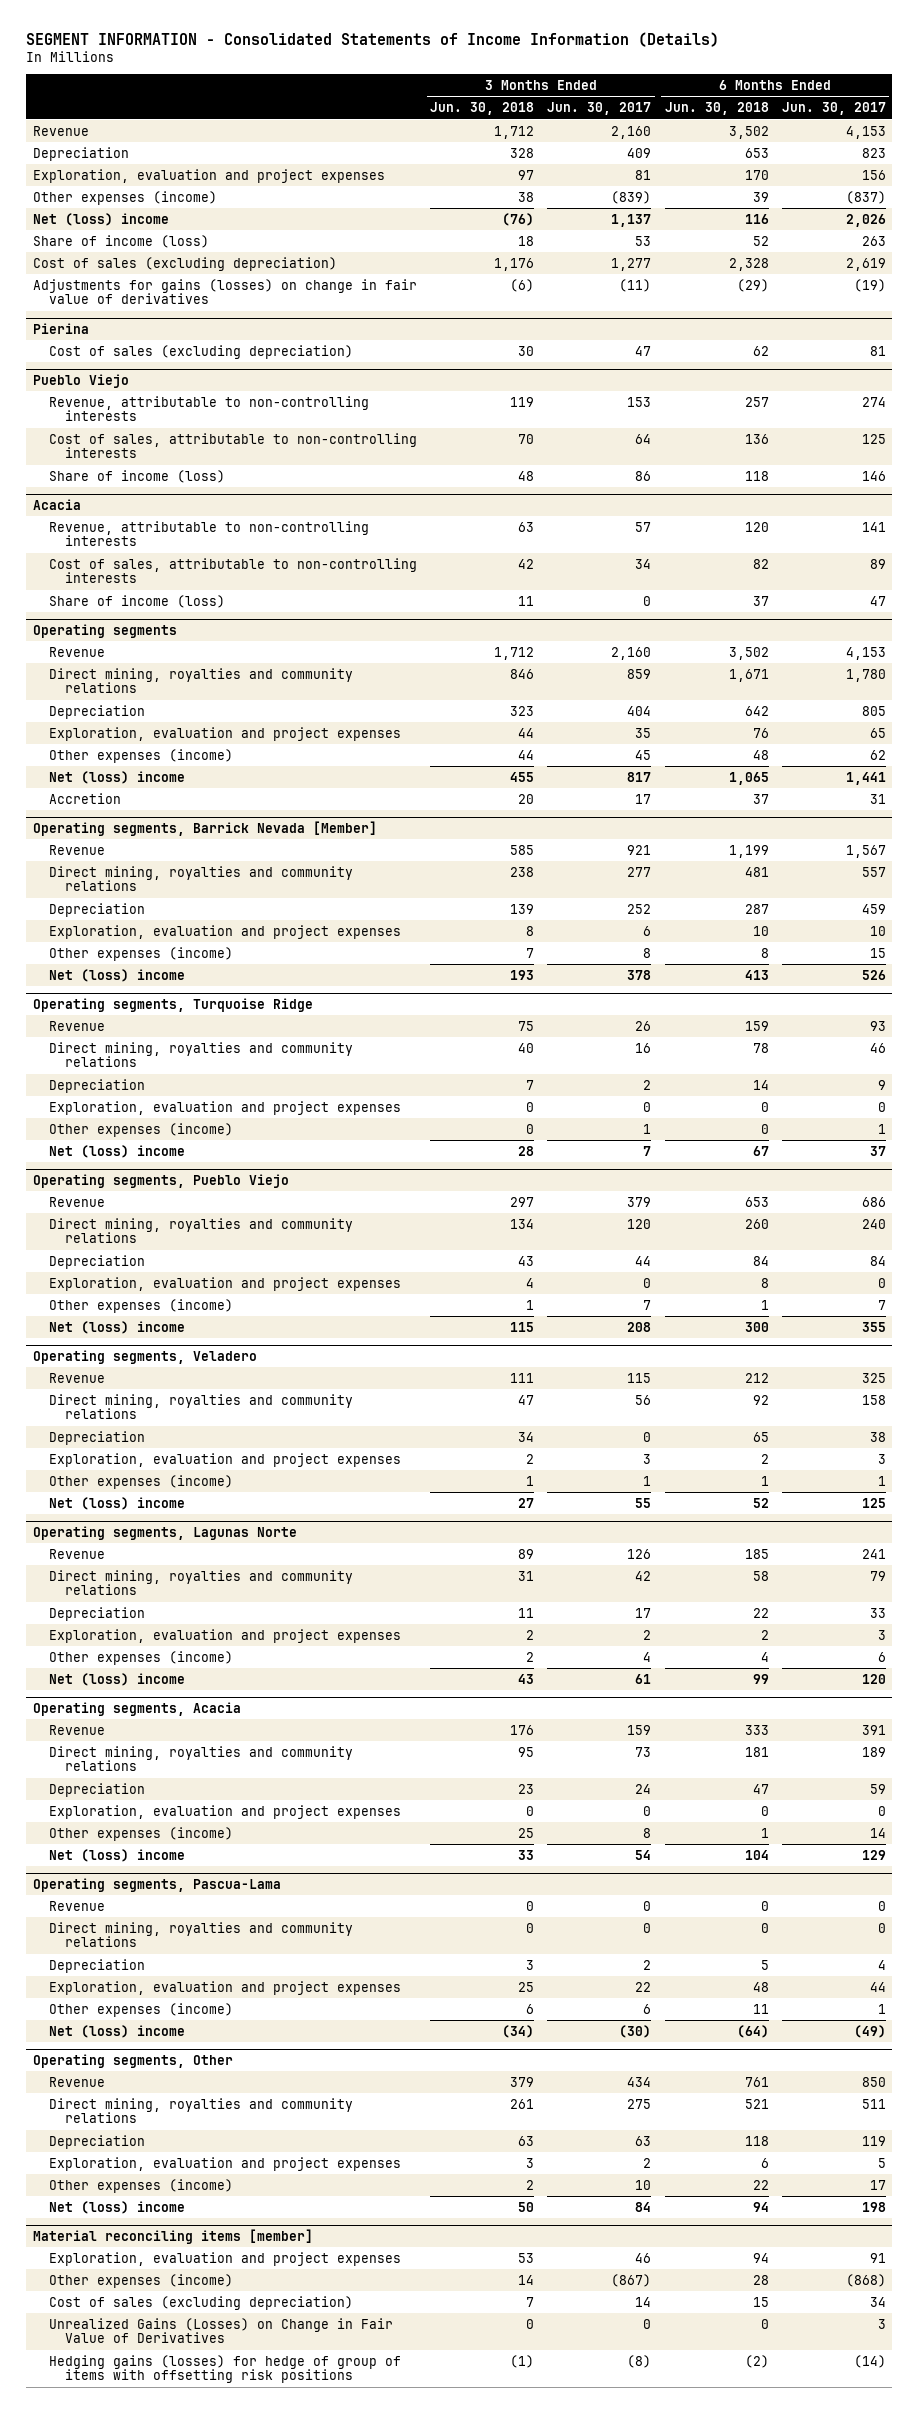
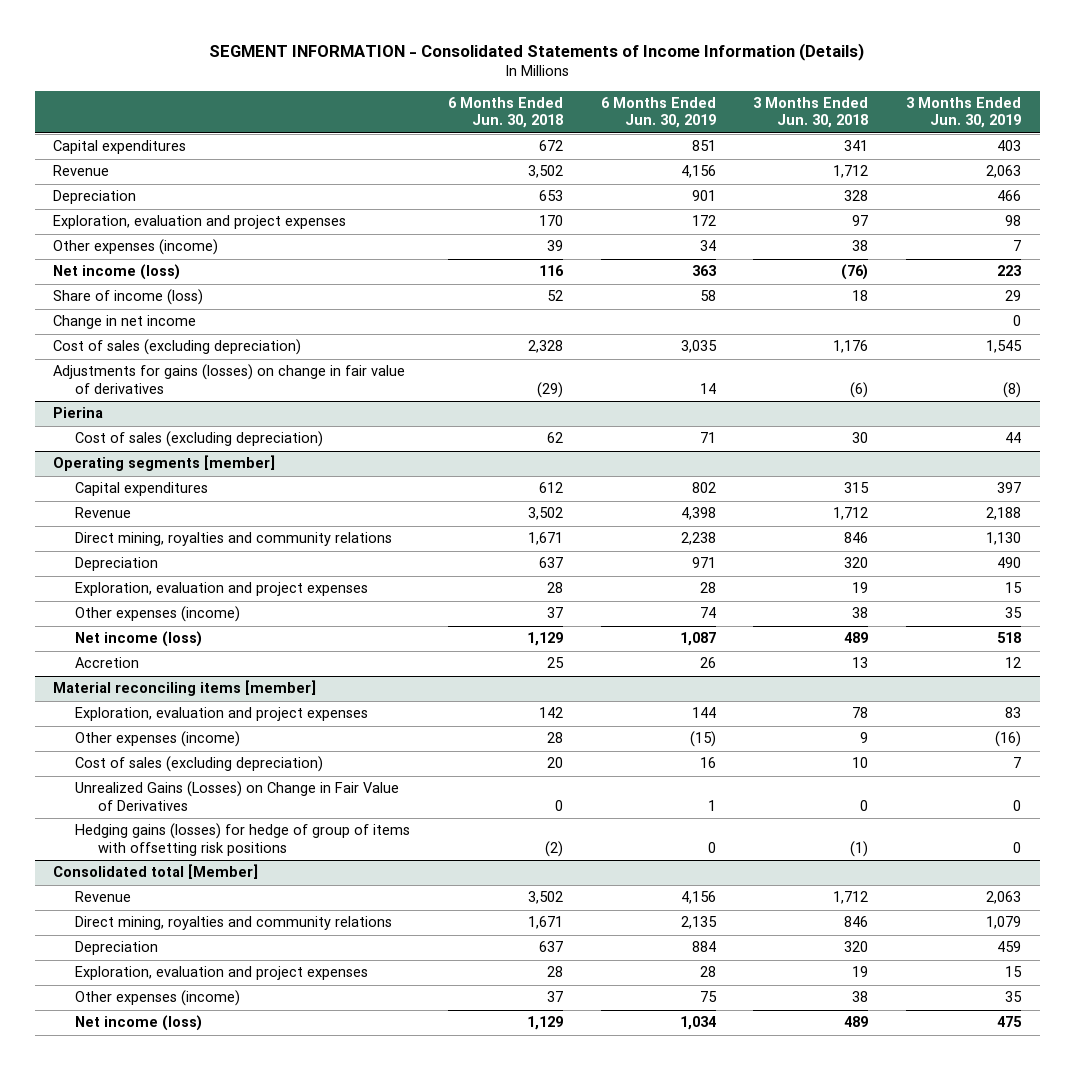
[547,102,652,116] Jun. 30, 2017 -> none
[781,102,886,116] Jun. 30, 2017 -> none
none -> [600,97,716,129] 6 Months Ended Jun. 30, 2019
none -> [905,97,1021,129] 3 Months Ended Jun. 30, 2019
none -> [53,140,187,155] Capital expenditures
[32,212,169,226] Net (loss) income -> [53,264,181,281] Net income (loss)
none -> [53,315,197,330] Change in net income
[32,373,129,388] Pueblo Viejo -> none
[49,395,370,422] Revenue, attributable to non-controlling interests -> none
[49,432,418,459] Cost of sales, attributable to non-controlling interests -> none
[49,469,226,483] Share of income (loss) -> none
[32,498,81,510] Acacia -> none
[49,520,370,547] Revenue, attributable to non-controlling interests -> none
[49,557,418,584] Cost of sales, attributable to non-controlling interests -> none
[49,594,226,608] Share of income (loss) -> none
[32,623,177,638] Operating segments -> [53,455,276,472] Operating segments [member]
none -> [75,482,209,497] Capital expenditures
[32,820,377,836] Operating segments, Barrick Nevada [Member] -> none
[49,844,106,855] Revenue -> none
[49,865,354,892] Direct mining, royalties and community relations -> none
[49,902,146,917] Depreciation -> none
[49,924,402,939] Exploration, evaluation and project expenses -> none
[49,946,234,961] Other expenses (income) -> none
[49,968,186,982] Net (loss) income -> none
[32,997,313,1012] Operating segments, Turquoise Ridge -> none
[49,1020,106,1031] Revenue -> none
[49,1041,354,1068] Direct mining, royalties and community relations -> none
[49,1078,146,1093] Depreciation -> none
[49,1100,402,1115] Exploration, evaluation and project expenses -> none
[49,1122,234,1137] Other expenses (income) -> none
[49,1144,186,1158] Net (loss) income -> none
[32,1173,289,1188] Operating segments, Pueblo Viejo -> none
[49,1196,106,1207] Revenue -> none
[49,1217,354,1244] Direct mining, royalties and community relations -> none
[49,1254,146,1269] Depreciation -> none
[49,1276,402,1291] Exploration, evaluation and project expenses -> none
[49,1298,234,1313] Other expenses (income) -> none
[49,1320,186,1334] Net (loss) income -> none
[32,1349,257,1364] Operating segments, Veladero -> none
[49,1372,106,1383] Revenue -> none
[49,1393,354,1420] Direct mining, royalties and community relations -> none
[49,1430,146,1445] Depreciation -> none
[49,1452,402,1467] Exploration, evaluation and project expenses -> none
[49,1474,234,1489] Other expenses (income) -> none
[49,1496,186,1510] Net (loss) income -> none
[32,1525,297,1540] Operating segments, Lagunas Norte -> none
[49,1548,106,1559] Revenue -> none
[49,1569,354,1596] Direct mining, royalties and community relations -> none
[49,1606,146,1621] Depreciation -> none
[49,1628,402,1643] Exploration, evaluation and project expenses -> none
[49,1650,234,1665] Other expenses (income) -> none
[49,1672,186,1686] Net (loss) income -> none
[32,1701,241,1716] Operating segments, Acacia -> none
[49,1724,106,1735] Revenue -> none
[49,1745,354,1772] Direct mining, royalties and community relations -> none
[49,1782,146,1797] Depreciation -> none
[49,1804,402,1819] Exploration, evaluation and project expenses -> none
[49,1826,234,1841] Other expenses (income) -> none
[49,1848,186,1862] Net (loss) income -> none
[32,1877,281,1892] Operating segments, Pascua-Lama -> none
[49,1900,106,1911] Revenue -> none
[49,1921,354,1948] Direct mining, royalties and community relations -> none
[49,1958,146,1973] Depreciation -> none
[49,1980,402,1995] Exploration, evaluation and project expenses -> none
[49,2002,234,2017] Other expenses (income) -> none
[49,2024,186,2038] Net (loss) income -> none
[32,2053,233,2068] Operating segments, Other -> none
[49,2076,106,2087] Revenue -> none
[49,2097,354,2124] Direct mining, royalties and community relations -> none
[49,2134,146,2149] Depreciation -> none
[49,2156,402,2171] Exploration, evaluation and project expenses -> none
[49,2178,234,2193] Other expenses (income) -> none
[49,2200,186,2214] Net (loss) income -> none
[510,705,535,716] 323 -> [844,557,869,569] 320
[744,705,769,716] 642 -> [539,557,564,569] 637
[518,727,535,738] 44 -> [852,582,869,594] 19
[752,727,769,738] 76 -> [547,582,564,594] 28
[518,749,535,760] 44 -> [852,607,869,619] 38
[752,749,769,760] 48 -> [547,607,564,619] 37
[49,770,186,784] Net (loss) income -> [75,631,203,648] Net income (loss)
[510,771,535,782] 455 -> [844,632,869,644] 489
[728,771,769,785] 1,065 -> [527,632,564,647] 1,129
[518,793,535,804] 20 -> [852,657,869,669] 13
[752,793,769,804] 37 -> [547,657,565,669] 25
[518,2252,535,2263] 53 -> [852,707,869,719] 78
[752,2252,769,2263] 94 -> [539,707,564,719] 142
[518,2274,535,2285] 14 -> [860,732,869,744] 9
[526,2296,535,2307] 7 -> [852,757,869,769] 10
[752,2296,769,2307] 15 -> [547,757,564,769] 20
none -> [53,864,259,880] Consolidated total [Member]
none -> [75,891,132,903] Revenue
none -> [75,916,393,931] Direct mining, royalties and community relations
none -> [75,941,159,956] Depreciation
none -> [75,966,369,981] Exploration, evaluation and project expenses
none -> [75,990,241,1007] Other expenses (income)
none -> [75,1015,203,1032] Net income (loss)

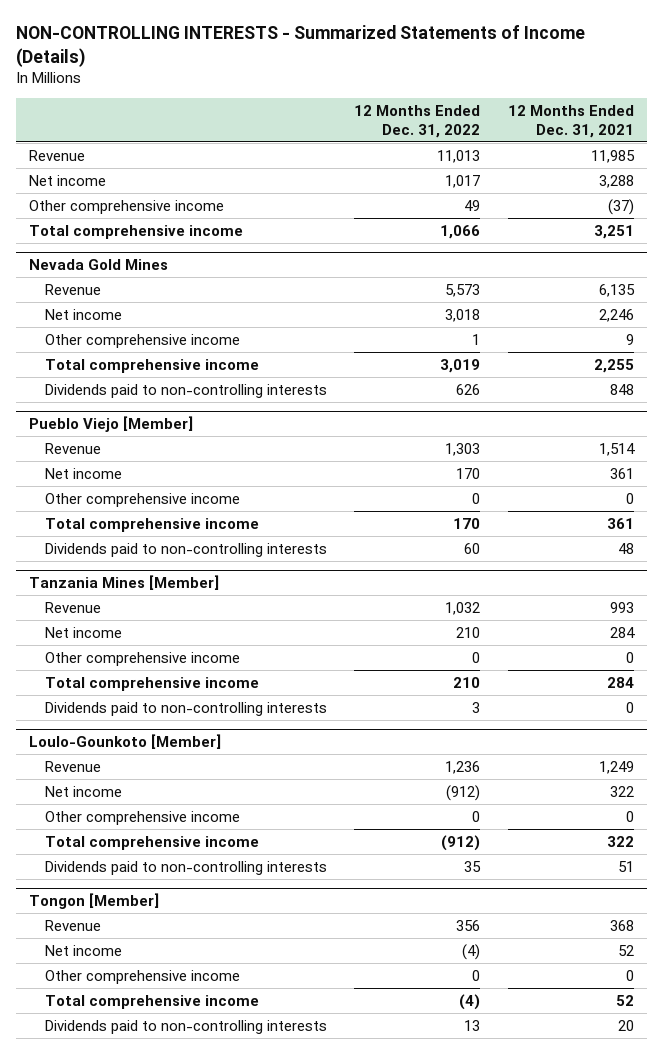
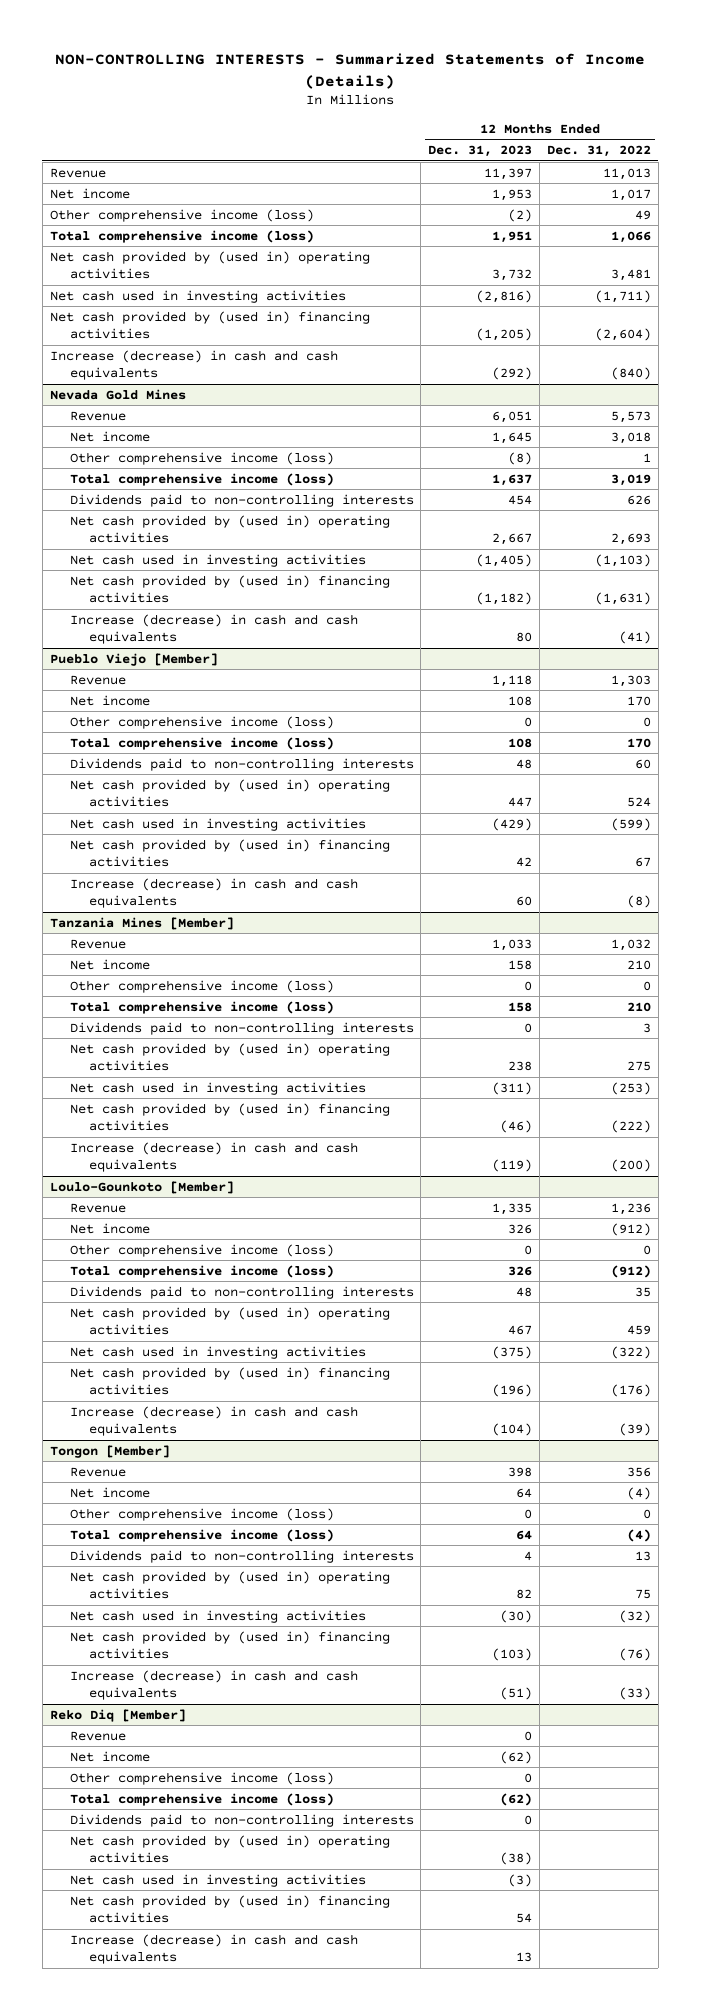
[507,105,634,138] 12 Months Ended Dec. 31, 2021 -> none
none -> [428,145,533,158] Dec. 31, 2023
[29,199,225,214] Other comprehensive income -> [49,208,314,222] Other comprehensive income (loss)
[29,224,244,239] Total comprehensive income -> [49,229,314,243] Total comprehensive income (loss)
none -> [49,250,370,280] Net cash provided by (used in) operating activities
none -> [49,289,346,303] Net cash used in investing activities
none -> [49,310,370,340] Net cash provided by (used in) financing activities
none -> [49,349,338,381] Increase (decrease) in cash and cash equivalents
[44,333,240,348] Other comprehensive income -> [69,451,334,465] Other comprehensive income (loss)
[44,358,259,373] Total comprehensive income -> [69,472,334,486] Total comprehensive income (loss)
none -> [69,514,390,544] Net cash provided by (used in) operating activities
none -> [69,553,366,567] Net cash used in investing activities
none -> [69,574,390,604] Net cash provided by (used in) financing activities
none -> [69,613,358,645] Increase (decrease) in cash and cash equivalents
[44,492,240,507] Other comprehensive income -> [69,715,334,729] Other comprehensive income (loss)
[44,517,259,532] Total comprehensive income -> [69,736,334,750] Total comprehensive income (loss)
none -> [69,778,390,808] Net cash provided by (used in) operating activities
none -> [69,817,366,831] Net cash used in investing activities
none -> [69,838,390,868] Net cash provided by (used in) financing activities
none -> [69,877,358,909] Increase (decrease) in cash and cash equivalents
[44,651,240,666] Other comprehensive income -> [69,979,334,993] Other comprehensive income (loss)
[44,676,259,691] Total comprehensive income -> [69,1000,334,1014] Total comprehensive income (loss)
none -> [69,1042,390,1072] Net cash provided by (used in) operating activities
none -> [69,1081,366,1095] Net cash used in investing activities
none -> [69,1102,390,1132] Net cash provided by (used in) financing activities
none -> [69,1141,358,1173] Increase (decrease) in cash and cash equivalents
[44,810,240,825] Other comprehensive income -> [69,1243,334,1257] Other comprehensive income (loss)
[44,835,259,850] Total comprehensive income -> [69,1264,334,1278] Total comprehensive income (loss)
none -> [69,1306,390,1336] Net cash provided by (used in) operating activities
none -> [69,1345,366,1359] Net cash used in investing activities
none -> [69,1366,390,1396] Net cash provided by (used in) financing activities
none -> [69,1405,358,1437] Increase (decrease) in cash and cash equivalents
[44,969,240,984] Other comprehensive income -> [69,1507,334,1521] Other comprehensive income (loss)
[44,994,259,1009] Total comprehensive income -> [69,1528,334,1542] Total comprehensive income (loss)
none -> [69,1570,390,1600] Net cash provided by (used in) operating activities
none -> [69,1609,366,1623] Net cash used in investing activities
none -> [69,1630,390,1660] Net cash provided by (used in) financing activities
none -> [69,1669,358,1701] Increase (decrease) in cash and cash equivalents
none -> [49,1708,186,1722] Reko Diq [Member]
none -> [69,1730,126,1741] Revenue
none -> [69,1750,150,1762] Net income
none -> [69,1771,334,1785] Other comprehensive income (loss)
none -> [69,1792,334,1806] Total comprehensive income (loss)
none -> [69,1813,414,1827] Dividends paid to non-controlling interests
none -> [69,1834,390,1864] Net cash provided by (used in) operating activities
none -> [69,1873,366,1887] Net cash used in investing activities
none -> [69,1894,390,1924] Net cash provided by (used in) financing activities
none -> [69,1933,358,1965] Increase (decrease) in cash and cash equivalents

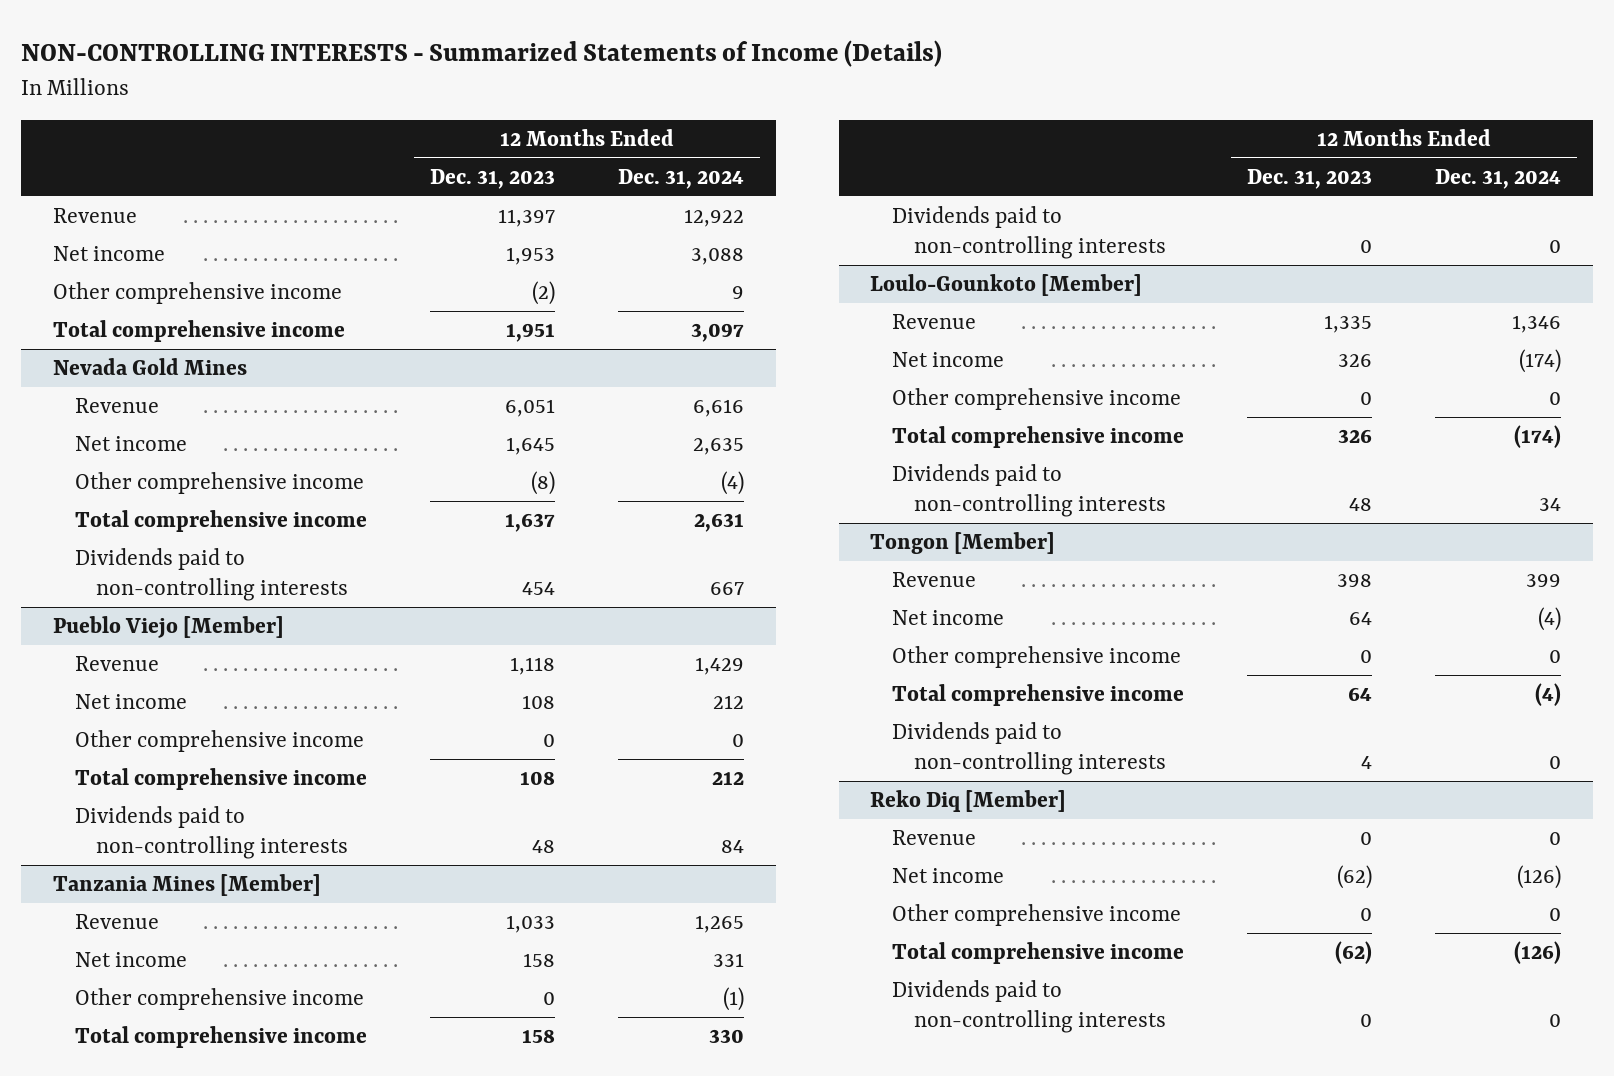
[547,145,652,158] Dec. 31, 2022 -> none
none -> [618,169,745,190] Dec. 31, 2024
[49,250,370,280] Net cash provided by (used in) operating activities -> none
[49,289,346,303] Net cash used in investing activities -> none
[49,310,370,340] Net cash provided by (used in) financing activities -> none
[49,349,338,381] Increase (decrease) in cash and cash equivalents -> none
[49,208,314,222] Other comprehensive income (loss) -> [53,282,343,305] Other comprehensive income
[49,229,314,243] Total comprehensive income (loss) -> [53,320,346,343] Total comprehensive income
[69,451,334,465] Other comprehensive income (loss) -> [74,472,364,495] Other comprehensive income
[69,472,334,486] Total comprehensive income (loss) -> [74,510,367,533] Total comprehensive income
[69,514,390,544] Net cash provided by (used in) operating activities -> none
[69,553,366,567] Net cash used in investing activities -> none
[69,574,390,604] Net cash provided by (used in) financing activities -> none
[69,613,358,645] Increase (decrease) in cash and cash equivalents -> none
[69,715,334,729] Other comprehensive income (loss) -> [74,730,364,753] Other comprehensive income
[69,736,334,750] Total comprehensive income (loss) -> [74,768,367,791] Total comprehensive income
[69,778,390,808] Net cash provided by (used in) operating activities -> none
[69,817,366,831] Net cash used in investing activities -> none
[69,838,390,868] Net cash provided by (used in) financing activities -> none
[69,877,358,909] Increase (decrease) in cash and cash equivalents -> none
[69,979,334,993] Other comprehensive income (loss) -> [74,988,364,1011] Other comprehensive income
[69,1000,334,1014] Total comprehensive income (loss) -> [74,1026,367,1049] Total comprehensive income
[69,1042,390,1072] Net cash provided by (used in) operating activities -> none
[69,1081,366,1095] Net cash used in investing activities -> none
[69,1102,390,1132] Net cash provided by (used in) financing activities -> none
[69,1141,358,1173] Increase (decrease) in cash and cash equivalents -> none
[69,1243,334,1257] Other comprehensive income (loss) -> [891,388,1181,411] Other comprehensive income
[69,1264,334,1278] Total comprehensive income (loss) -> [891,426,1184,449] Total comprehensive income
[69,1306,390,1336] Net cash provided by (used in) operating activities -> none
[69,1345,366,1359] Net cash used in investing activities -> none
[69,1366,390,1396] Net cash provided by (used in) financing activities -> none
[69,1405,358,1437] Increase (decrease) in cash and cash equivalents -> none
[69,1507,334,1521] Other comprehensive income (loss) -> [891,646,1181,669] Other comprehensive income
[69,1528,334,1542] Total comprehensive income (loss) -> [891,684,1184,707] Total comprehensive income
[69,1570,390,1600] Net cash provided by (used in) operating activities -> none
[69,1609,366,1623] Net cash used in investing activities -> none
[69,1630,390,1660] Net cash provided by (used in) financing activities -> none
[69,1669,358,1701] Increase (decrease) in cash and cash equivalents -> none
[69,1771,334,1785] Other comprehensive income (loss) -> [891,904,1181,927] Other comprehensive income
[69,1792,334,1806] Total comprehensive income (loss) -> [891,942,1184,965] Total comprehensive income
[69,1834,390,1864] Net cash provided by (used in) operating activities -> none
[69,1873,366,1887] Net cash used in investing activities -> none
[69,1894,390,1924] Net cash provided by (used in) financing activities -> none
[69,1933,358,1965] Increase (decrease) in cash and cash equivalents -> none

